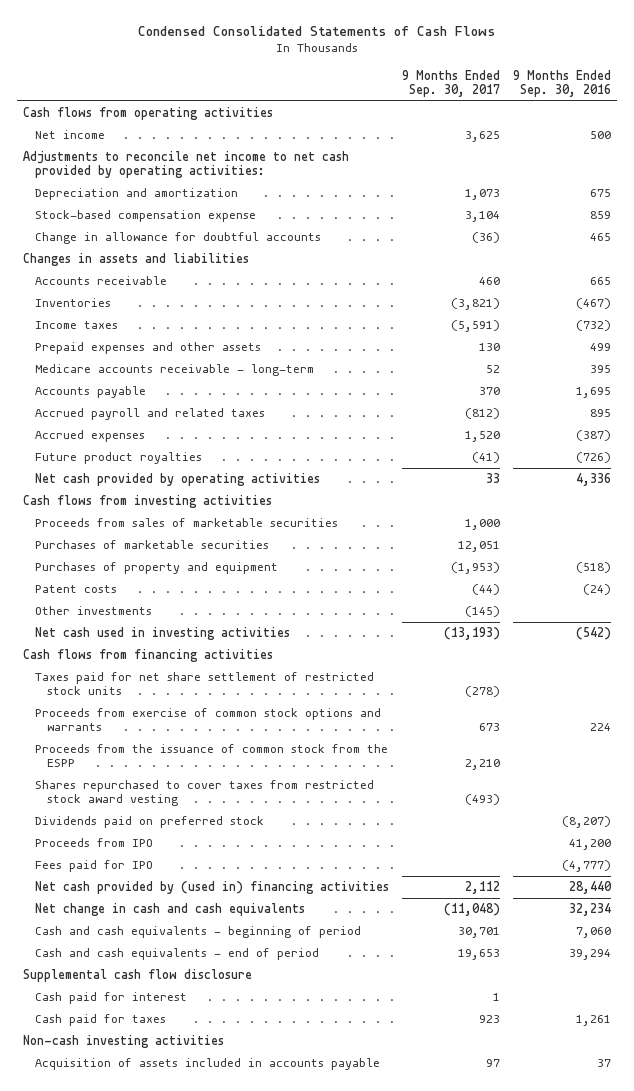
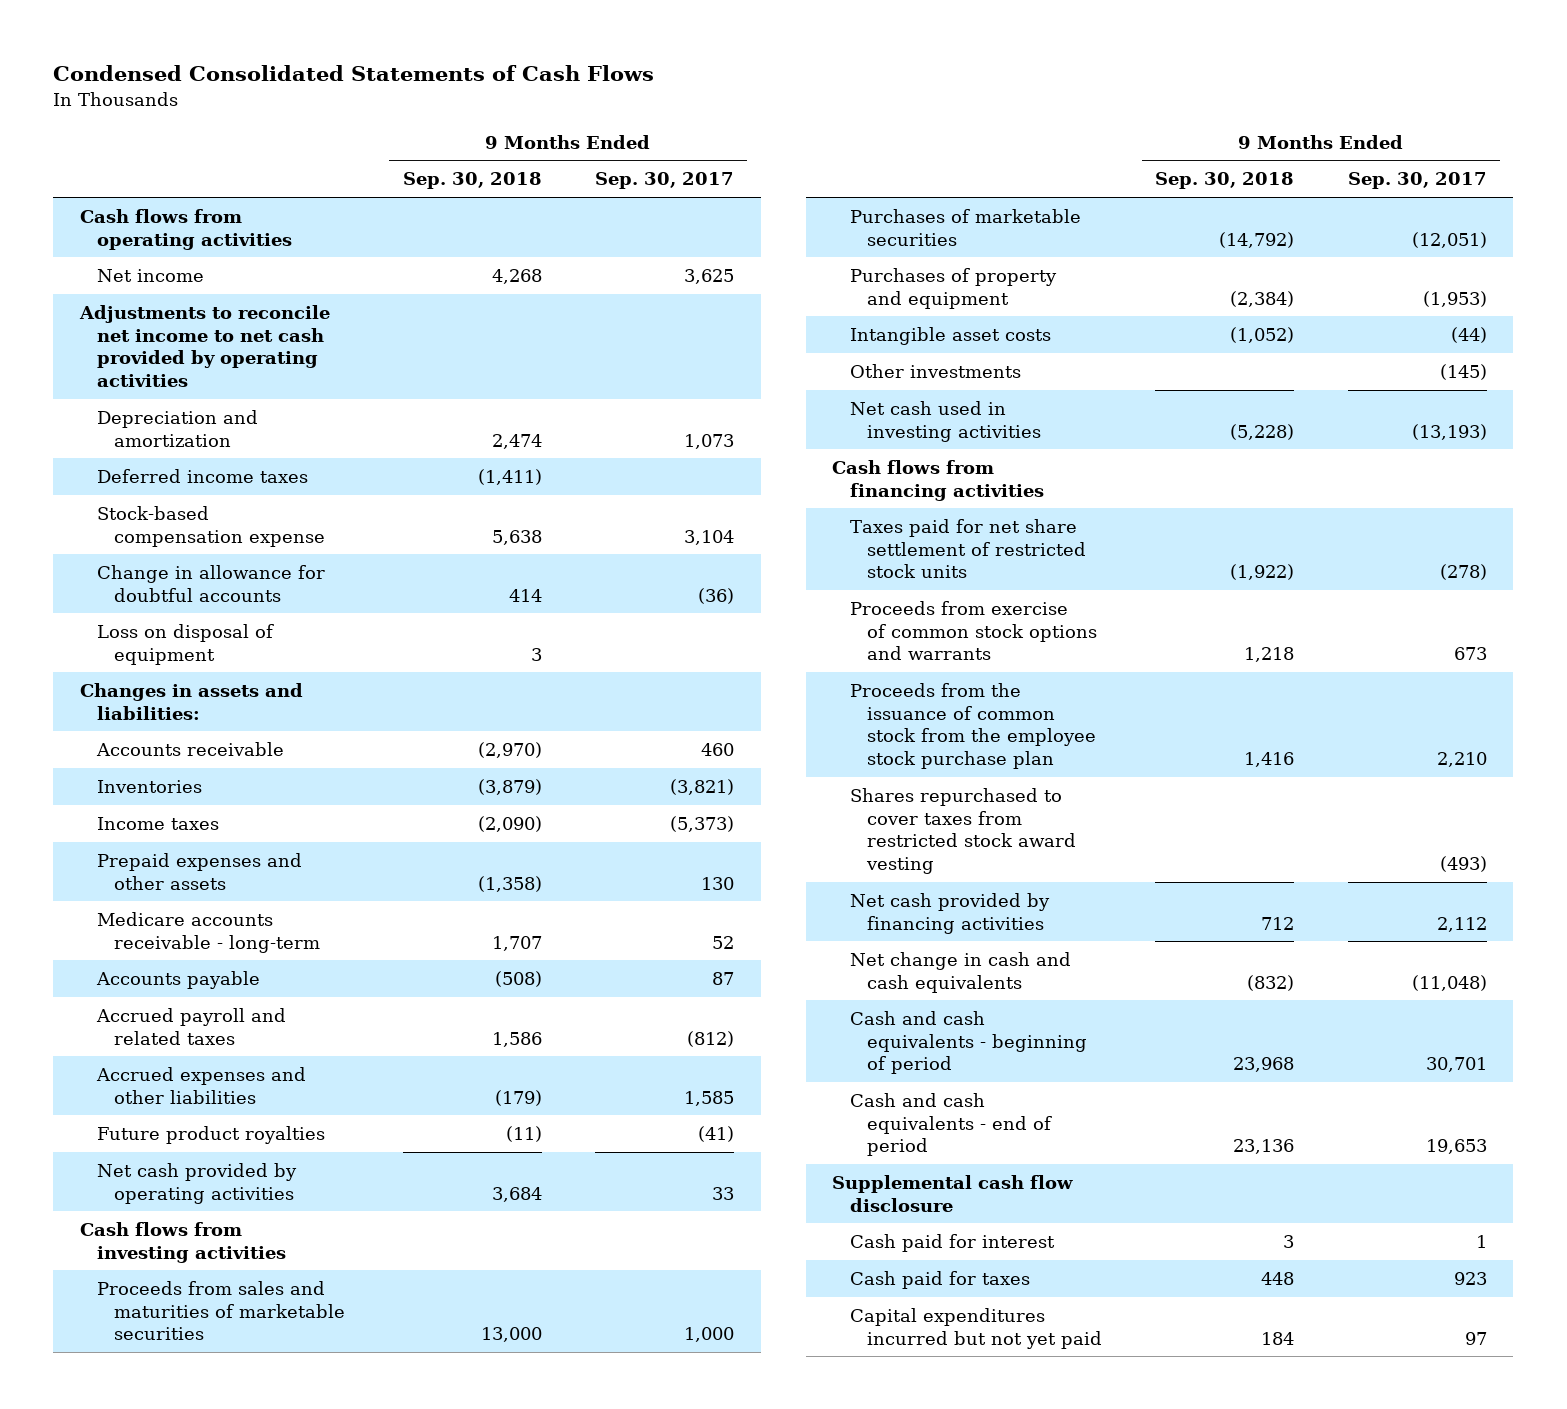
[512,69,611,98] 9 Months Ended Sep. 30, 2016 -> none
none -> [402,172,542,190] Sep. 30, 2018
[23,151,350,179] Adjustments to reconcile net income to net cash provided by operating activities: -> [78,304,330,387] Adjustments to reconcile net income to net cash provided by operating activities
none -> [97,468,309,483] Deferred income taxes
none -> [97,623,275,665] Loss on disposal of equipment
[23,253,250,267] Changes in assets and liabilities -> [79,682,303,720] Changes in assets and liabilities:
[450,320,500,333] (5,591) -> [670,815,735,832] (5,373)
[478,387,500,396] 370 -> [712,971,735,985] 87
[35,430,146,443] Accrued expenses -> [96,1066,307,1104] Accrued expenses and other liabilities
[464,431,500,443] 1,520 -> [684,1090,735,1106] 1,585
[35,518,339,528] Proceeds from sales of marketable securities -> [97,1280,346,1341] Proceeds from sales and maturities of marketable securities
[457,541,500,553] 12,051 -> [1411,231,1487,248] (12,051)
[35,585,118,594] Patent costs -> [849,326,1051,345] Intangible asset costs
[35,744,389,768] Proceeds from the issuance of common stock from the ESPP -> [849,682,1096,769] Proceeds from the issuance of common stock from the employee stock purchase plan
[35,816,265,829] Dividends paid on preferred stock -> none
[35,838,154,848] Proceeds from IPO -> none
[35,860,154,873] Fees paid for IPO -> none
[35,881,390,895] Net cash provided by (used in) financing activities -> [849,892,1050,934] Net cash provided by financing activities
[23,1035,225,1049] Non-cash investing activities -> none
[35,1058,381,1071] Acquisition of assets included in accounts payable -> [849,1307,1102,1349] Capital expenditures incurred but not yet paid

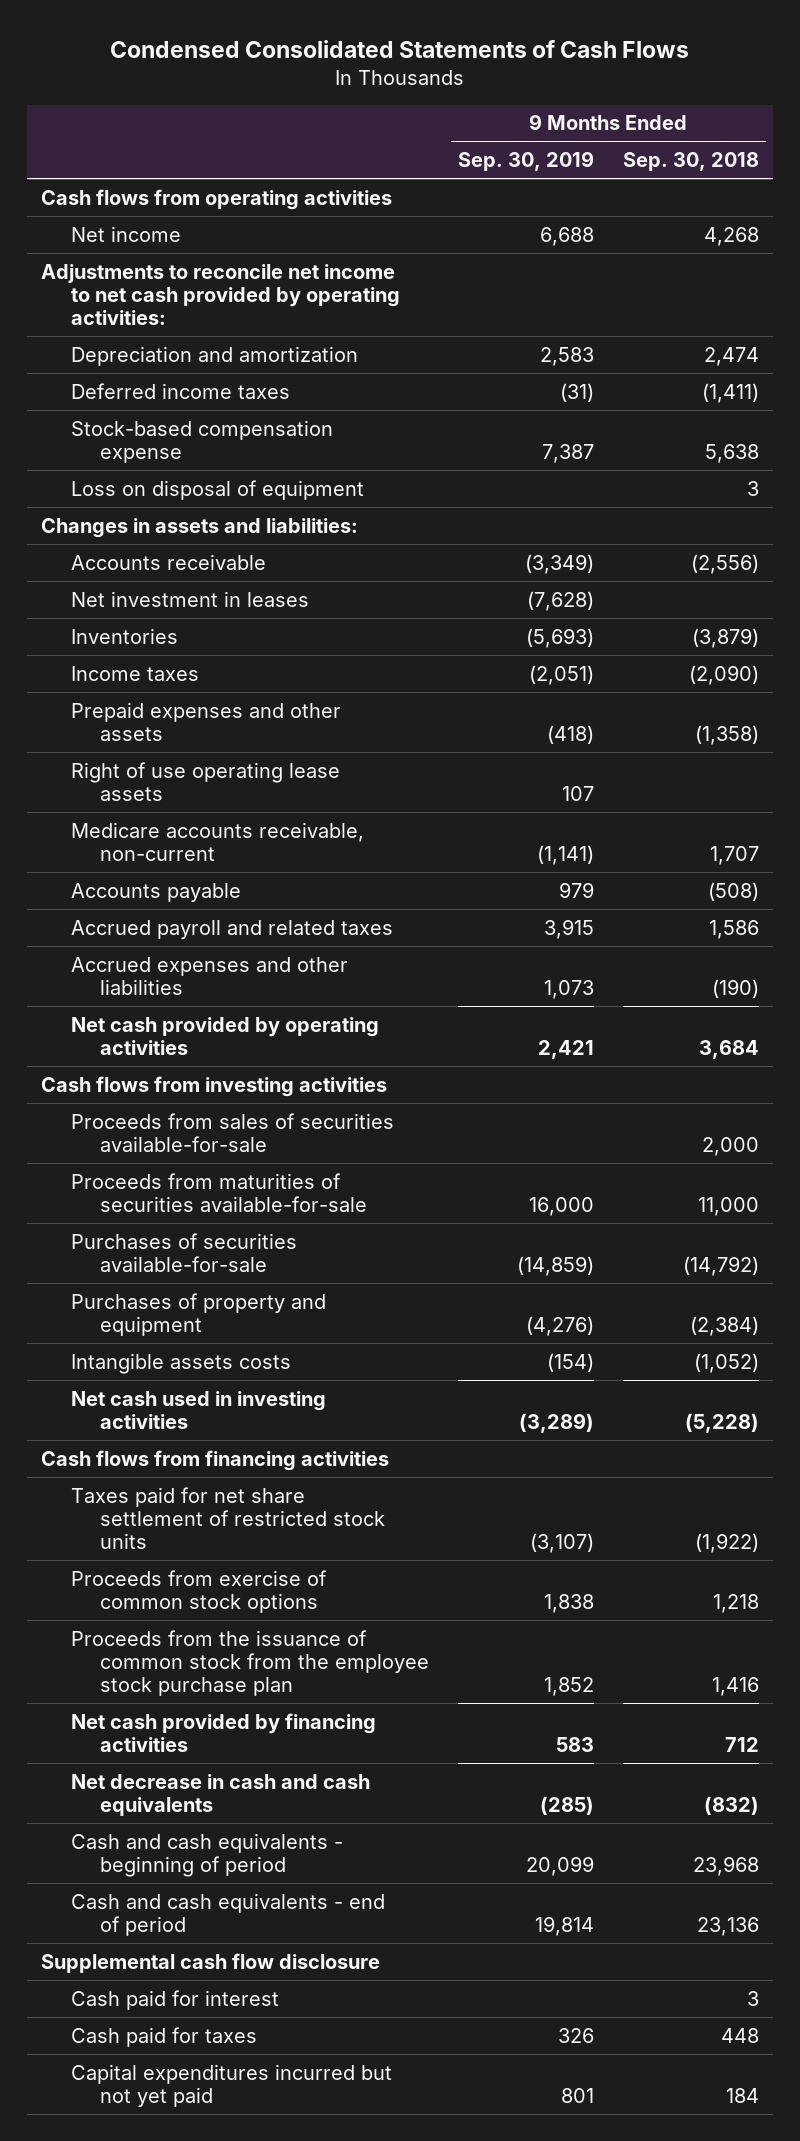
[595,172,735,190] Sep. 30, 2017 -> none
none -> [457,151,594,172] Sep. 30, 2019
[78,304,330,387] Adjustments to reconcile net income to net cash provided by operating activities -> [41,263,400,326] Adjustments to reconcile net income to net cash provided by operating activities:
[97,564,326,602] Change in allowance for doubtful accounts -> none
[477,741,542,758] (2,970) -> [690,553,759,574] (2,556)
none -> [70,590,309,607] Net investment in leases
none -> [70,761,340,801] Right of use operating lease assets
[97,911,321,953] Medicare accounts receivable - long-term -> [70,821,364,861] Medicare accounts receivable, non-current
[97,1125,326,1144] Future product royalties -> none
[494,1089,542,1106] (179) -> [711,978,759,998] (190)
[97,1280,346,1341] Proceeds from sales and maturities of marketable securities -> none
none -> [70,1112,394,1152] Proceeds from sales of securities available-for-sale
none -> [70,1172,367,1212] Proceeds from maturities of securities available-for-sale
[849,208,1081,246] Purchases of marketable securities -> [70,1232,297,1272] Purchases of securities available-for-sale
[849,363,1021,378] Other investments -> none
[849,326,1051,345] Intangible asset costs -> [70,1352,291,1374] Intangible assets costs
[849,600,1097,661] Proceeds from exercise of common stock options and warrants -> [70,1569,327,1613] Proceeds from exercise of common stock options
[849,787,1076,874] Shares repurchased to cover taxes from restricted stock award vesting -> none
[849,951,1071,993] Net change in cash and cash equivalents -> [70,1773,370,1816] Net decrease in cash and cash equivalents

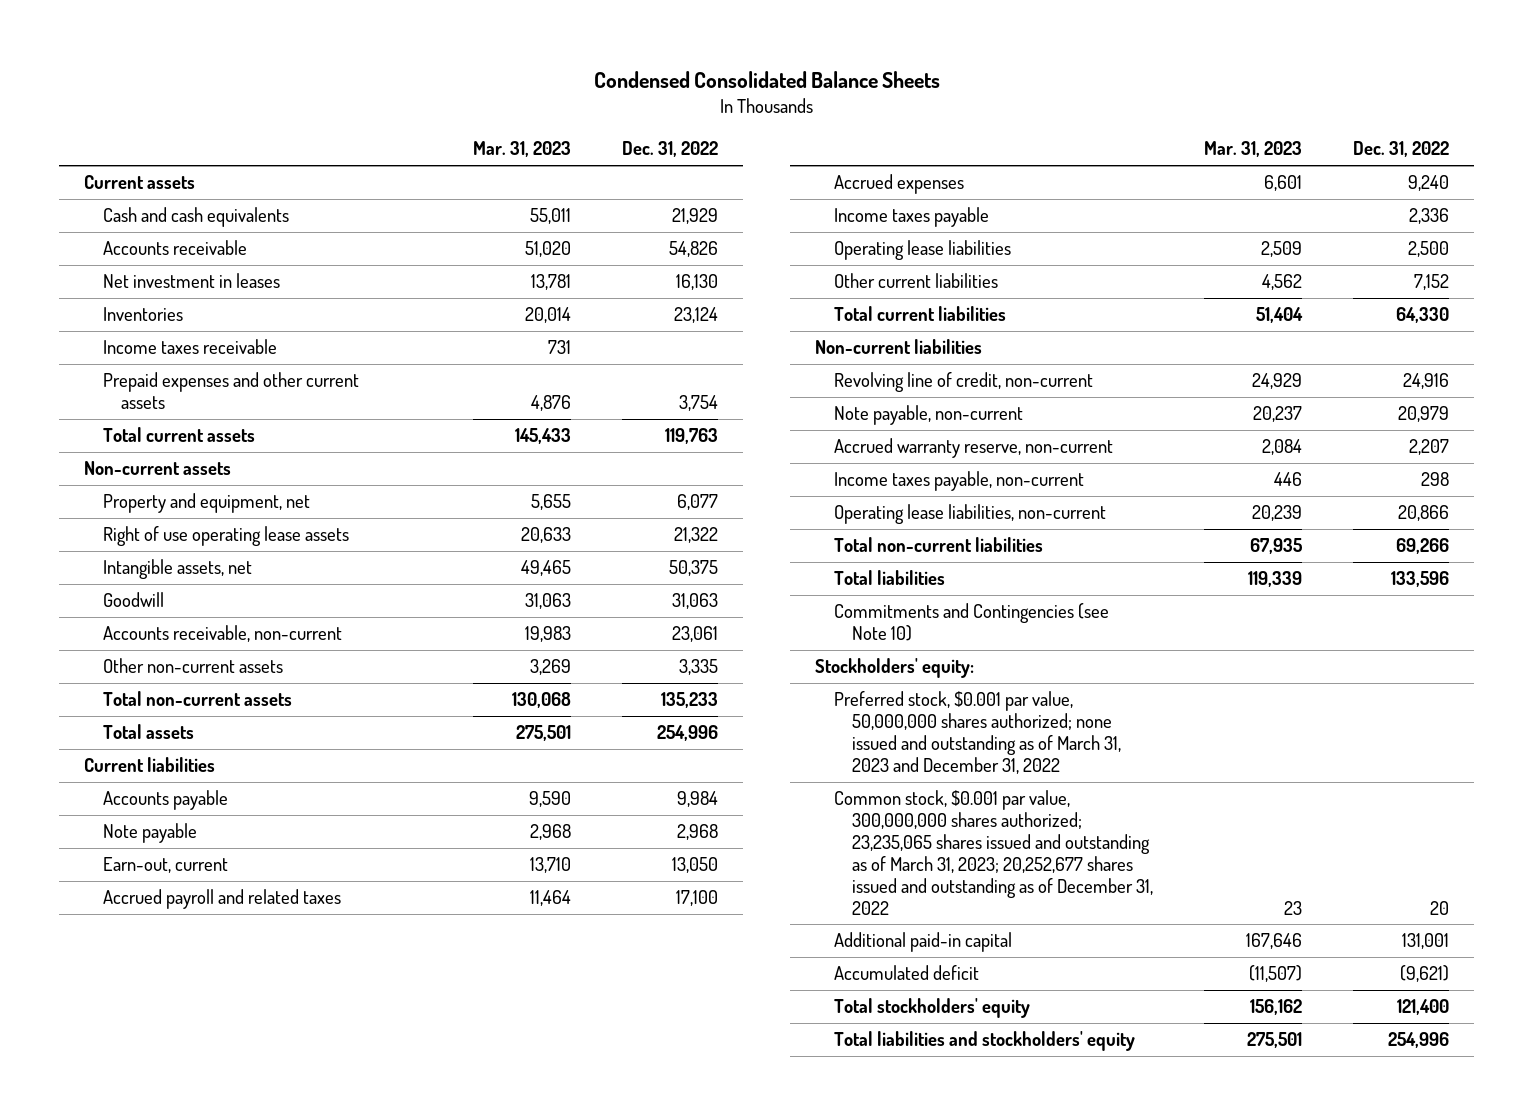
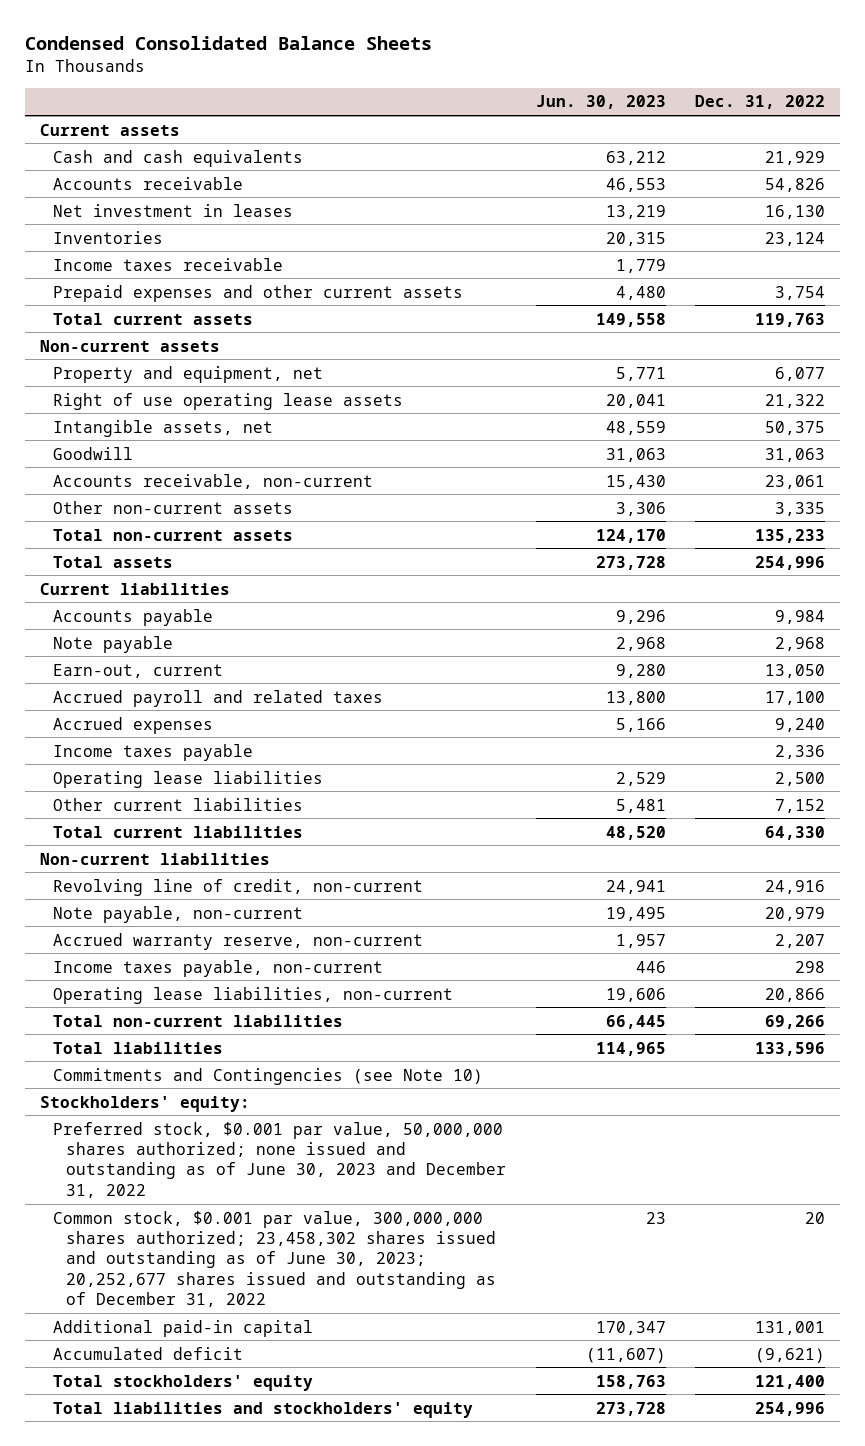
[473,141,572,158] Mar. 31, 2023 -> none
none -> [535,95,666,110] Jun. 30, 2023
[833,691,1122,774] Preferred stock, $0.001 par value, 50,000,000 shares authorized; none issued and outstanding as of March 31, 2023 and December 31, 2022 -> [53,1121,507,1198] Preferred stock, $0.001 par value, 50,000,000 shares authorized; none issued and outstanding as of June 30, 2023 and December 31, 2022
[833,790,1154,915] Common stock, $0.001 par value, 300,000,000 shares authorized; 23,235,065 shares issued and outstanding as of March 31, 2023; 20,252,677 shares issued and outstanding as of December 31, 2022 -> [53,1210,497,1308] Common stock, $0.001 par value, 300,000,000 shares authorized; 23,458,302 shares issued and outstanding as of June 30, 2023; 20,252,677 shares issued and outstanding as of December 31, 2022

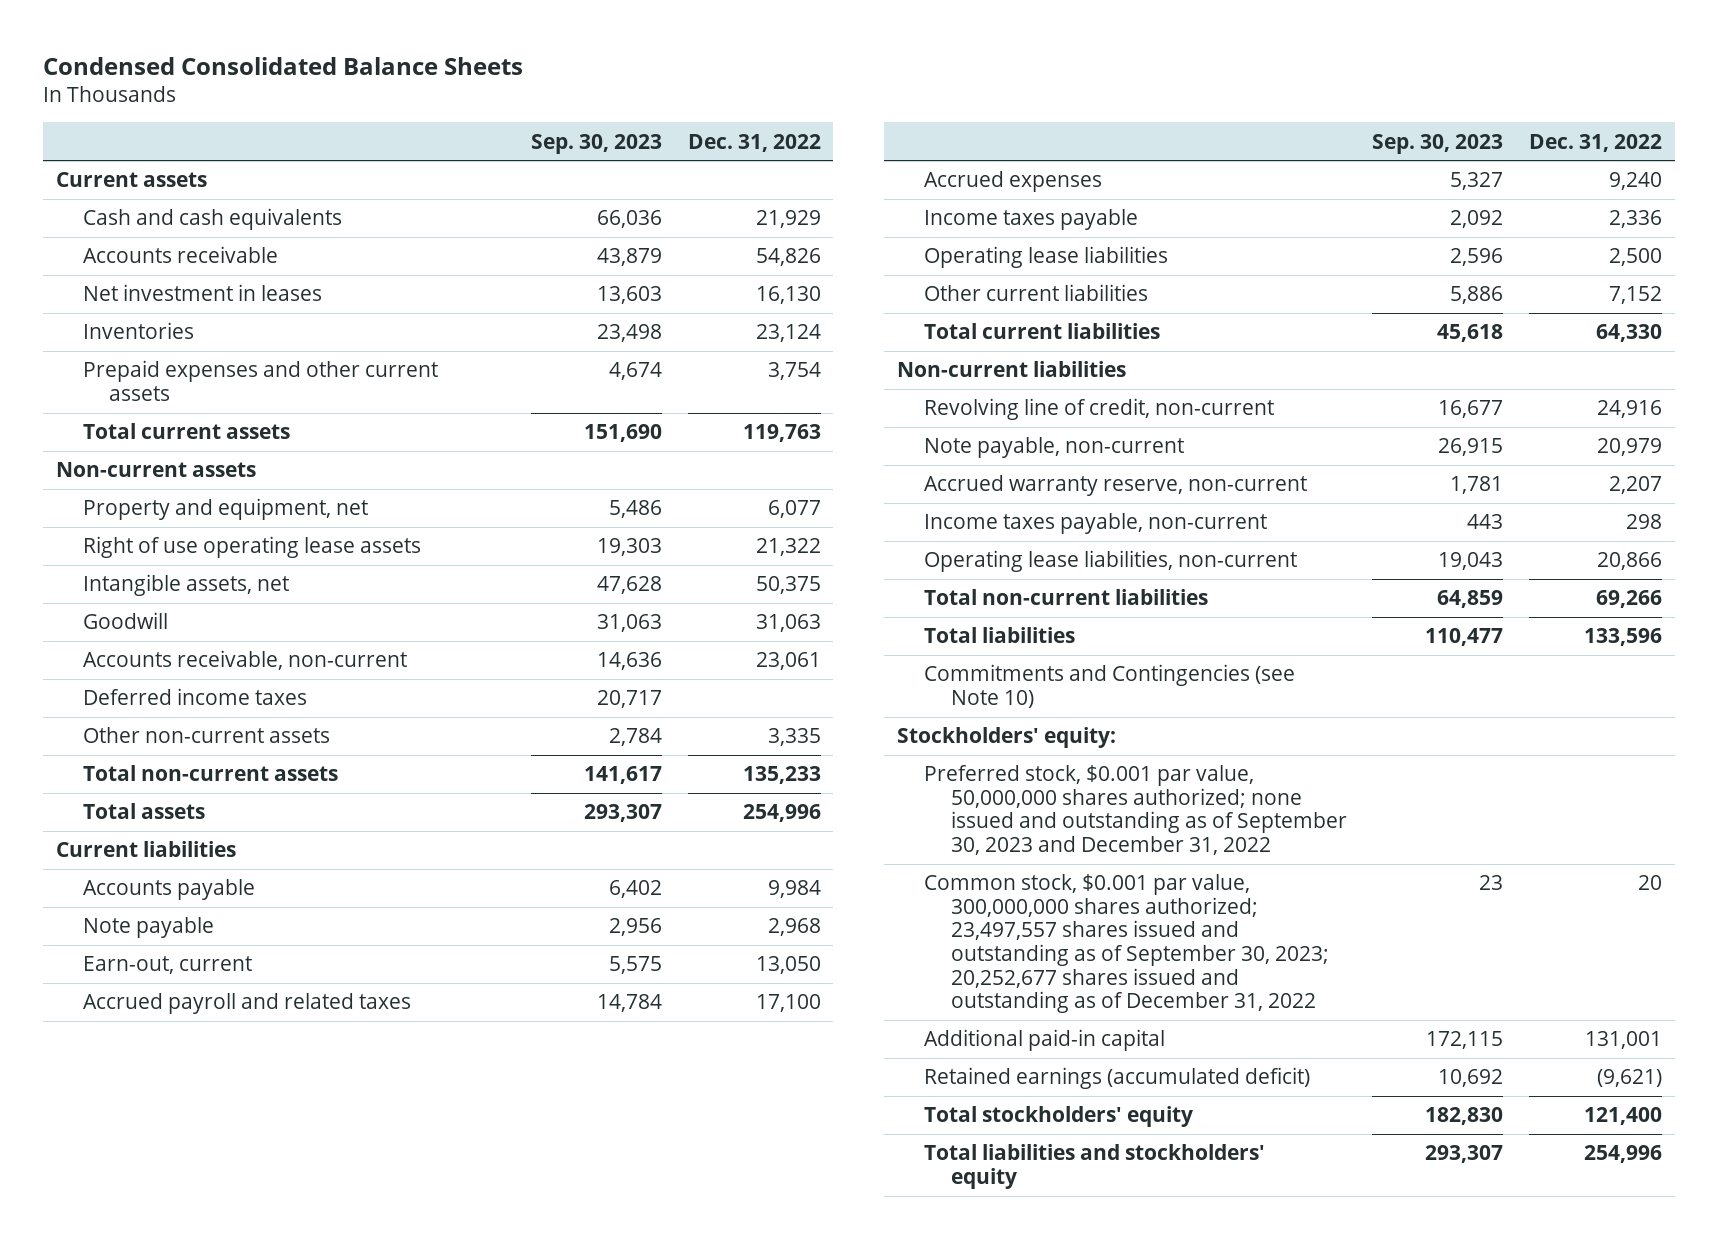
[535,95,666,110] Jun. 30, 2023 -> none
none -> [531,133,663,154] Sep. 30, 2023
[53,257,284,271] Income taxes receivable -> none
none -> [82,688,307,706] Deferred income taxes
[53,1121,507,1198] Preferred stock, $0.001 par value, 50,000,000 shares authorized; none issued and outstanding as of June 30, 2023 and December 31, 2022 -> [923,765,1347,856] Preferred stock, $0.001 par value, 50,000,000 shares authorized; none issued and outstanding as of September 30, 2023 and December 31, 2022
[53,1210,497,1308] Common stock, $0.001 par value, 300,000,000 shares authorized; 23,458,302 shares issued and outstanding as of June 30, 2023; 20,252,677 shares issued and outstanding as of December 31, 2022 -> [923,874,1329,1014] Common stock, $0.001 par value, 300,000,000 shares authorized; 23,497,557 shares issued and outstanding as of September 30, 2023; 20,252,677 shares issued and outstanding as of December 31, 2022
[53,1346,244,1360] Accumulated deficit -> [923,1067,1310,1090] Retained earnings (accumulated deficit)

